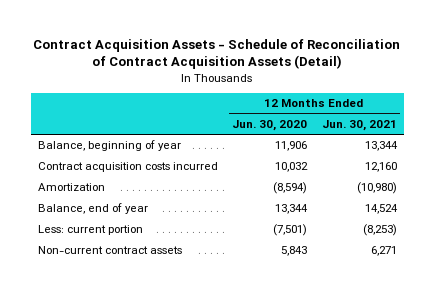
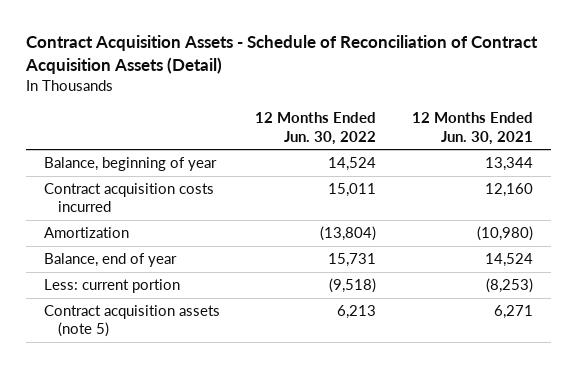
[232,119,308,131] Jun. 30, 2020 -> none
none -> [255,112,377,145] 12 Months Ended Jun. 30, 2022
[38,246,183,255] Non-current contract assets -> [43,305,220,338] Contract acquisition assets (note 5)

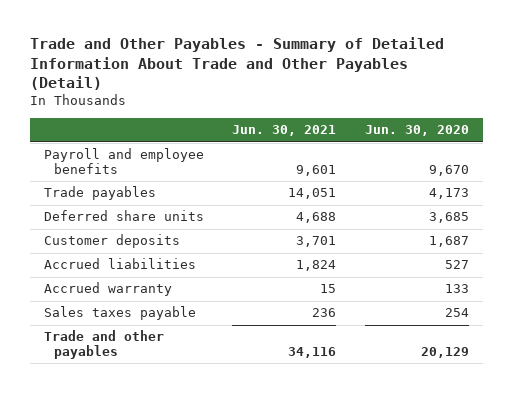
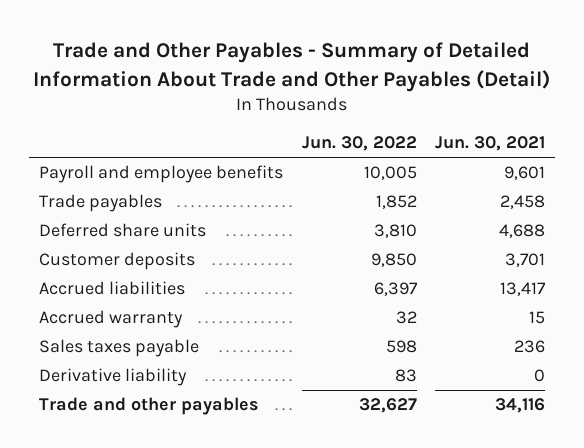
[364,125,469,137] Jun. 30, 2020 -> none
none -> [301,136,417,152] Jun. 30, 2022
[288,188,337,200] 14,051 -> [500,195,546,210] 2,458
[296,260,337,272] 1,824 -> [500,282,547,297] 13,417
none -> [38,368,187,387] Derivative liability

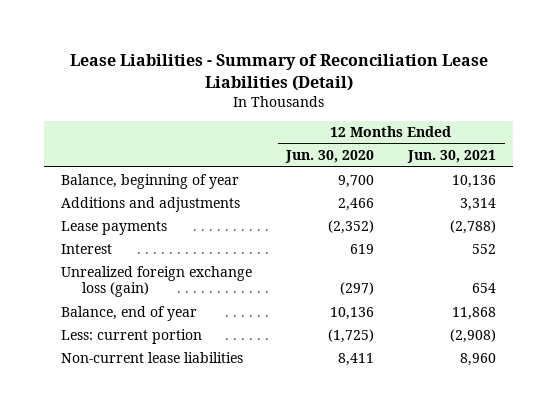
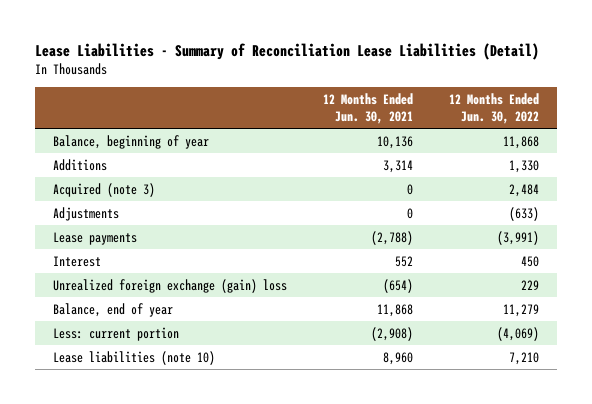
[285,150,375,164] Jun. 30, 2020 -> none
none -> [449,93,540,125] 12 Months Ended Jun. 30, 2022
[61,196,241,212] Additions and adjustments -> [53,158,108,171] Additions
none -> [53,182,156,197] Acquired (note 3)
none -> [53,206,120,221] Adjustments
[61,265,253,298] Unrealized foreign exchange loss (gain) -> [53,278,288,293] Unrealized foreign exchange (gain) loss
[472,283,497,294] 654 -> [383,278,414,293] (654)
[61,351,244,363] Non-current lease liabilities -> [53,350,216,365] Lease liabilities (note 10)

